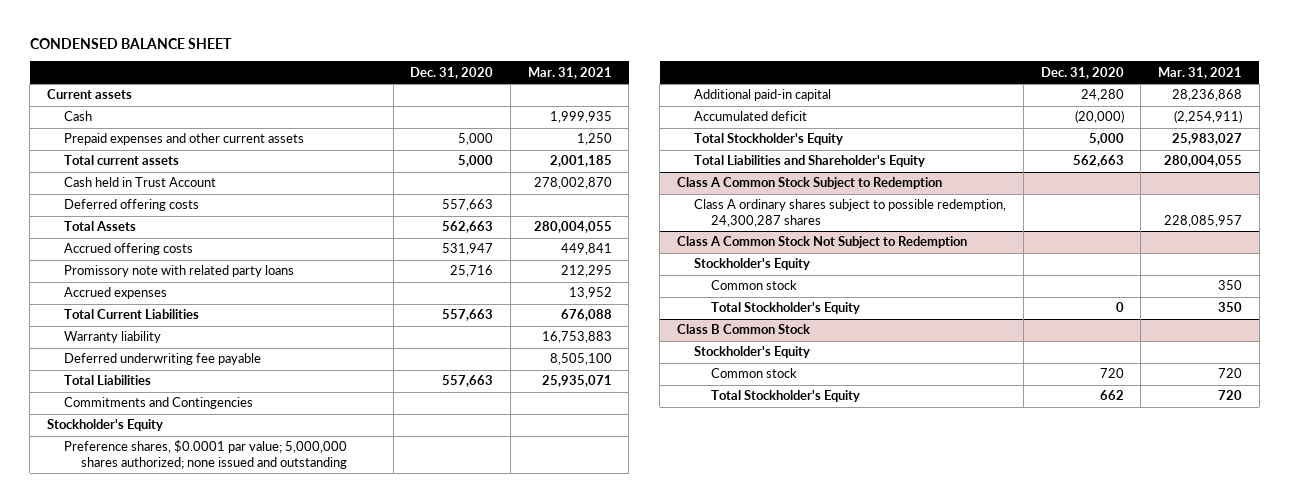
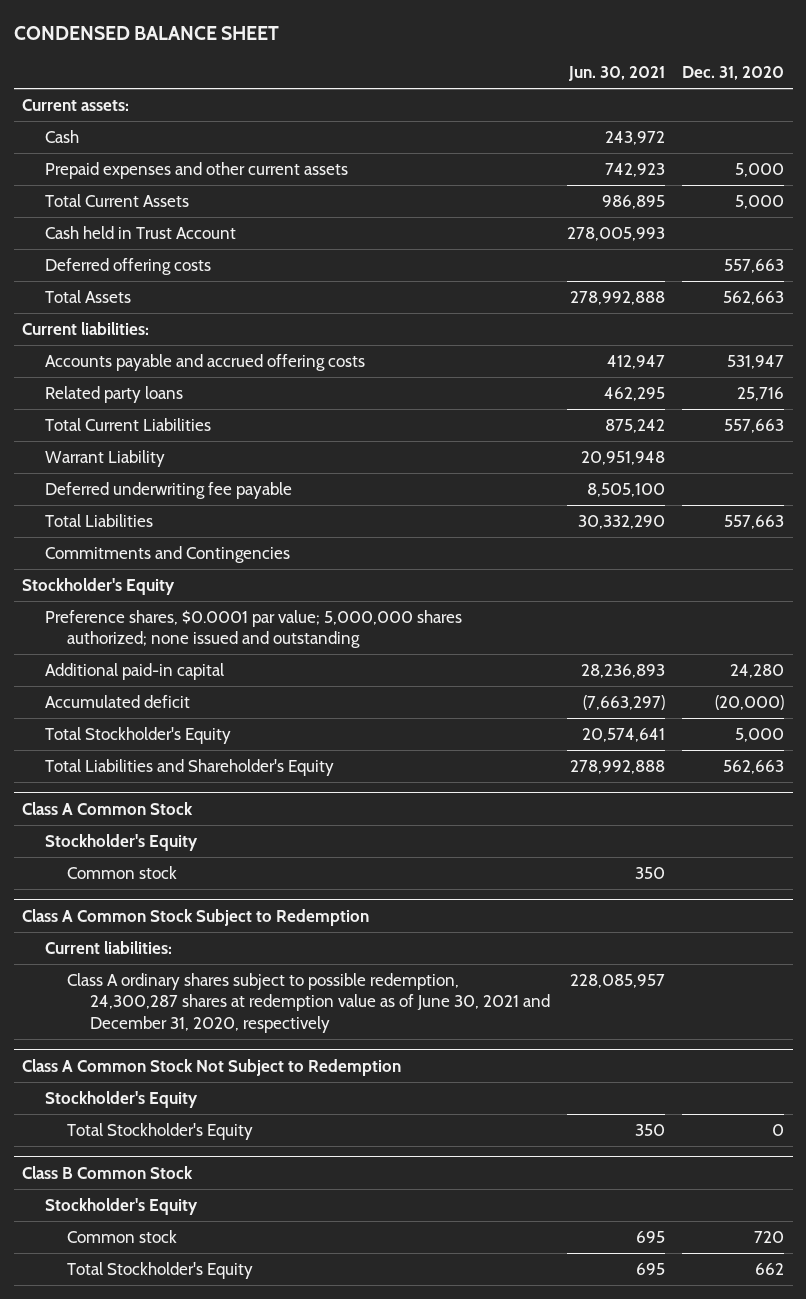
[527,66,612,79] Mar. 31, 2021 -> none
none -> [567,66,665,82] Jun. 30, 2021
[46,89,132,100] Current assets -> [22,98,130,111] Current assets:
[64,155,180,166] Total current assets -> [44,193,189,207] Total Current Assets
[64,287,168,300] Accrued expenses -> none
none -> [22,321,150,335] Current liabilities:
[64,243,194,256] Accrued offering costs -> [44,353,365,371] Accounts payable and accrued offering costs
[64,265,295,278] Promissory note with related party loans -> [44,385,183,403] Related party loans
[64,331,162,344] Warranty liability -> [44,449,165,467] Warrant Liability
none -> [22,801,194,815] Class A Common Stock
none -> [44,833,198,851] Stockholder's Equity
none -> [67,865,178,879] Common stock
none -> [44,940,172,954] Current liabilities:
[694,199,1007,227] Class A ordinary shares subject to possible redemption, 24,300,287 shares -> [67,972,550,1034] Class A ordinary shares subject to possible redemption, 24,300,287 shares at redemption value as of June 30, 2021 and December 31, 2020, respectively
[711,280,798,291] Common stock -> none

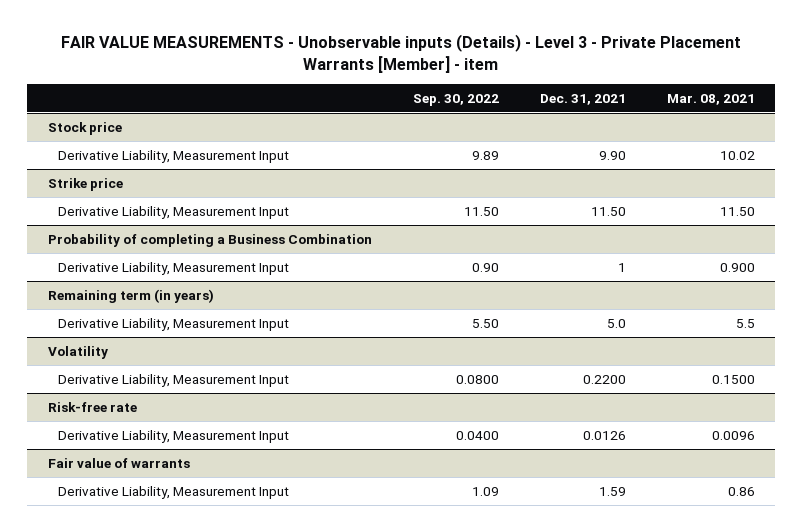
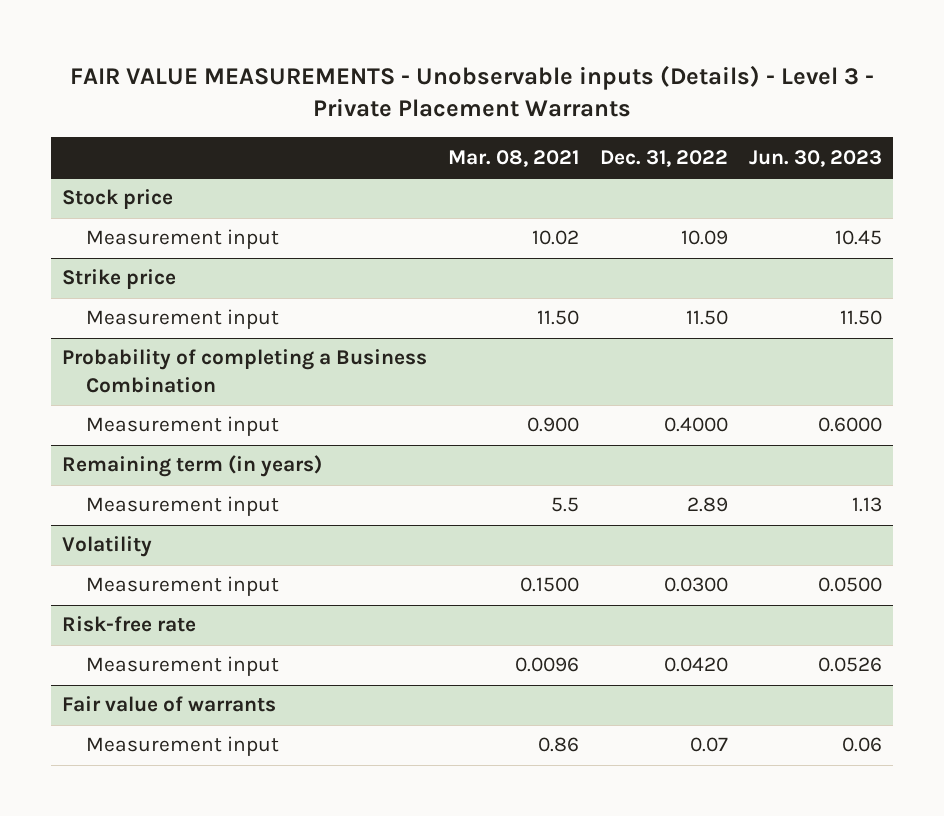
[61,34,742,73] FAIR VALUE MEASUREMENTS - Unobservable inputs (Details) - Level 3 - Private Placement Warrants [Member] - item -> [69,64,874,118] FAIR VALUE MEASUREMENTS - Unobservable inputs (Details) - Level 3 - Private Placement Warrants
[412,93,499,106] Sep. 30, 2022 -> none
[539,93,626,105] Dec. 31, 2021 -> none
none -> [600,149,729,167] Dec. 31, 2022
none -> [749,149,883,167] Jun. 30, 2023
[58,150,290,164] Derivative Liability, Measurement Input -> [86,229,280,250] Measurement input
[58,206,290,220] Derivative Liability, Measurement Input -> [86,309,280,330] Measurement input
[58,262,290,276] Derivative Liability, Measurement Input -> [86,416,280,437] Measurement input
[58,318,290,332] Derivative Liability, Measurement Input -> [86,496,280,517] Measurement input
[58,374,290,388] Derivative Liability, Measurement Input -> [86,576,280,597] Measurement input
[58,430,290,444] Derivative Liability, Measurement Input -> [86,656,280,677] Measurement input
[58,486,290,500] Derivative Liability, Measurement Input -> [86,736,280,757] Measurement input

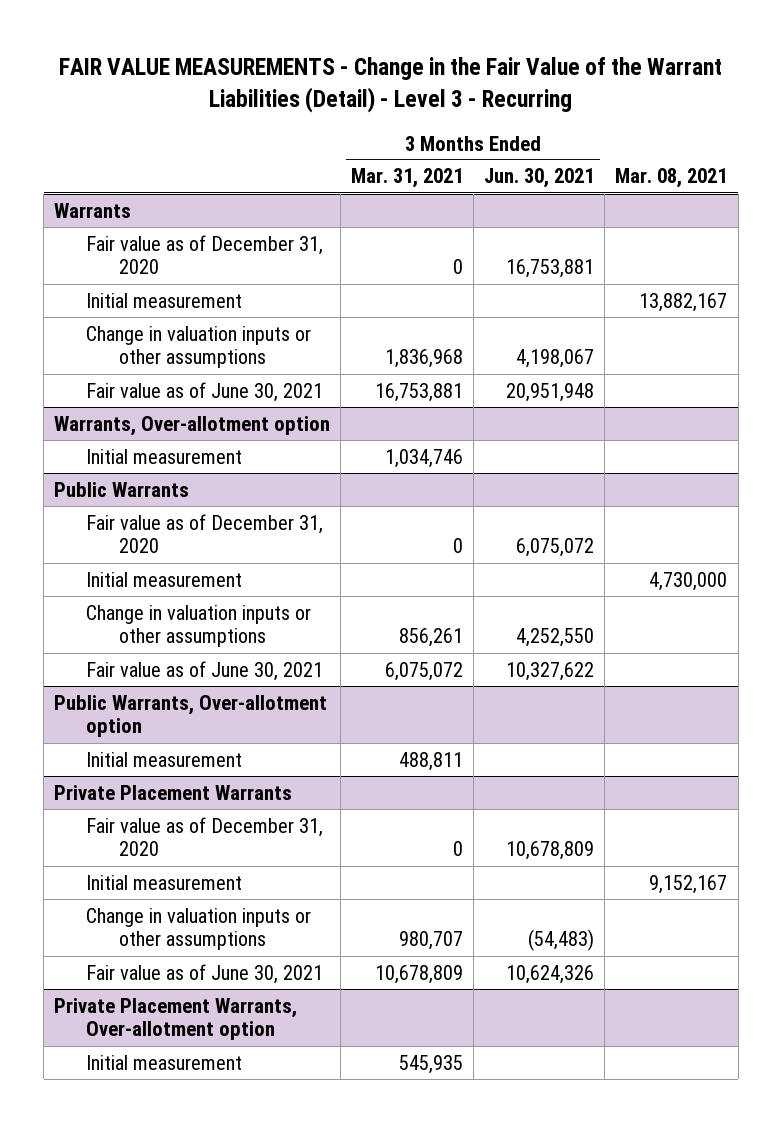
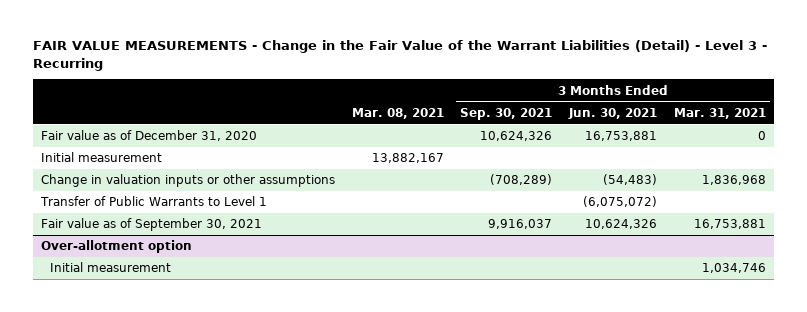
none -> [460,107,553,120] Sep. 30, 2021
[54,202,132,218] Warrants -> none
[516,349,595,369] 4,198,067 -> [603,174,658,186] (54,483)
none -> [39,196,267,207] Transfer of Public Warrants to Level 1
[86,381,324,402] Fair value as of June 30, 2021 -> [40,218,262,232] Fair value as of September 30, 2021
[506,382,595,402] 20,951,948 -> [585,219,658,230] 10,624,326
[54,415,331,436] Warrants, Over-allotment option -> [40,240,192,254] Over-allotment option
[54,481,190,497] Public Warrants -> none
[86,513,324,554] Fair value as of December 31, 2020 -> none
[86,571,243,587] Initial measurement -> none
[86,604,312,648] Change in valuation inputs or other assumptions -> none
[86,660,324,681] Fair value as of June 30, 2021 -> none
[54,694,328,738] Public Warrants, Over-allotment option -> none
[86,751,243,767] Initial measurement -> none
[54,784,293,800] Private Placement Warrants -> none
[86,816,324,857] Fair value as of December 31, 2020 -> none
[86,874,243,890] Initial measurement -> none
[86,907,312,951] Change in valuation inputs or other assumptions -> none
[86,963,324,984] Fair value as of June 30, 2021 -> none
[54,997,298,1041] Private Placement Warrants, Over-allotment option -> none
[86,1054,243,1070] Initial measurement -> none

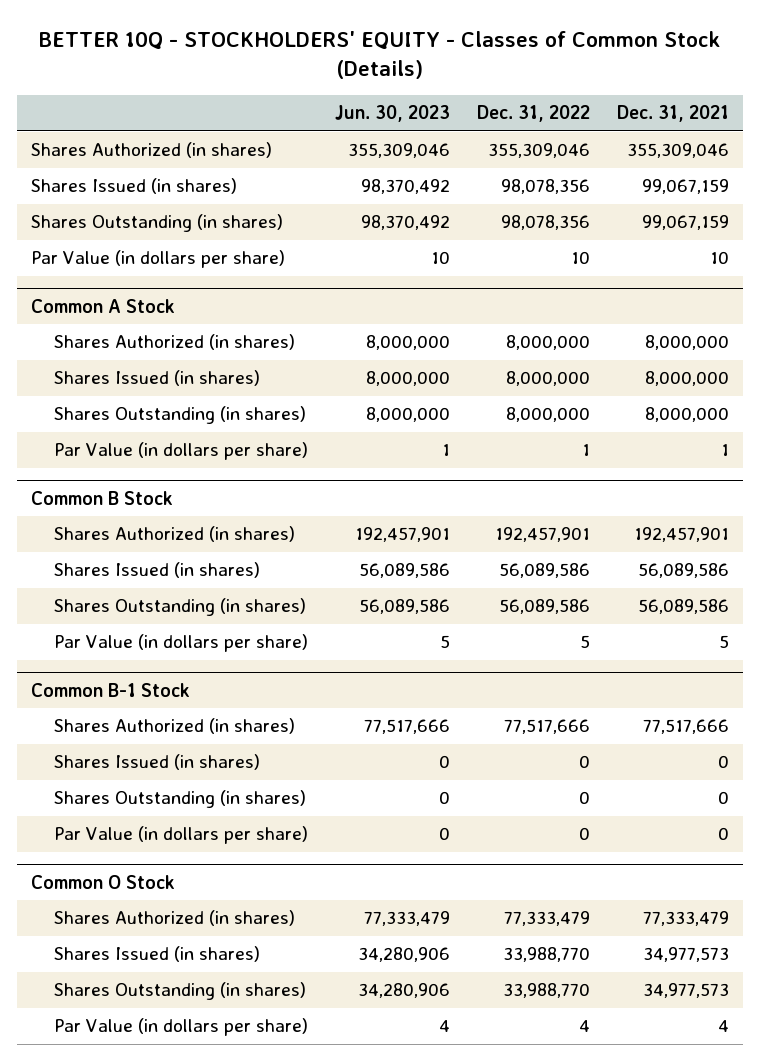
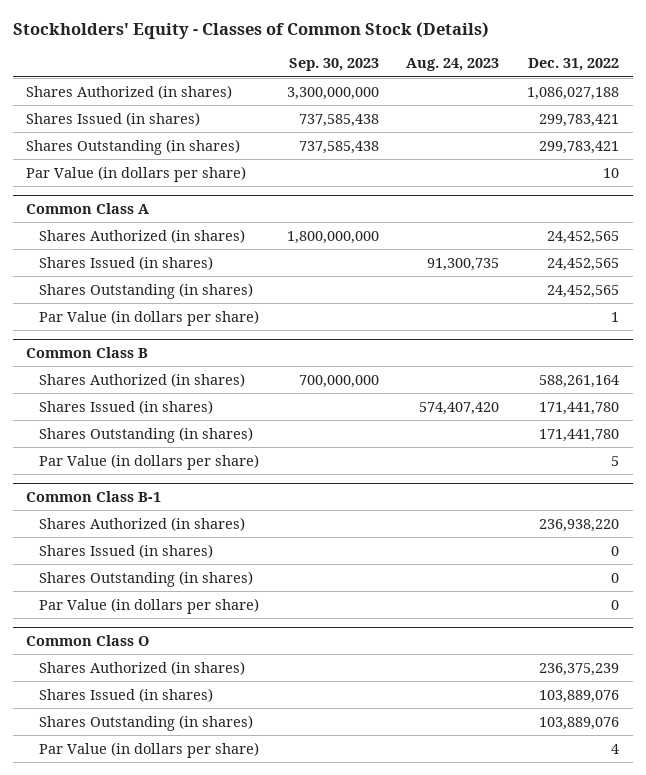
[39,30,721,80] BETTER 10Q - STOCKHOLDERS' EQUITY - Classes of Common Stock (Details) -> [12,21,489,39] Stockholders' Equity - Classes of Common Stock (Details)
[334,105,450,123] Jun. 30, 2023 -> none
[617,105,730,123] Dec. 31, 2021 -> none
none -> [288,58,379,72] Sep. 30, 2023
none -> [406,58,500,72] Aug. 24, 2023
[488,143,591,159] 355,309,046 -> [527,86,620,100] 1,086,027,188
[501,179,591,195] 98,078,356 -> [539,113,620,127] 299,783,421
[501,215,591,231] 98,078,356 -> [539,140,620,154] 299,783,421
[30,298,175,313] Common A Stock -> [26,202,150,214] Common Class A
[506,335,591,351] 8,000,000 -> [547,230,620,244] 24,452,565
[506,371,591,387] 8,000,000 -> [547,257,620,271] 24,452,565
[506,407,591,423] 8,000,000 -> [547,284,620,298] 24,452,565
[30,490,173,505] Common B Stock -> [26,346,149,358] Common Class B
[495,527,591,543] 192,457,901 -> [539,374,620,388] 588,261,164
[499,563,591,579] 56,089,586 -> [539,401,620,415] 171,441,780
[499,599,591,615] 56,089,586 -> [539,428,620,442] 171,441,780
[30,682,190,697] Common B-1 Stock -> [26,490,162,502] Common Class B-1
[504,719,591,735] 77,517,666 -> [539,518,620,532] 236,938,220
[30,874,175,889] Common O Stock -> [26,634,150,646] Common Class O
[504,911,591,927] 77,333,479 -> [539,662,620,676] 236,375,239
[503,947,591,963] 33,988,770 -> [539,689,620,703] 103,889,076
[503,983,591,999] 33,988,770 -> [539,716,620,730] 103,889,076

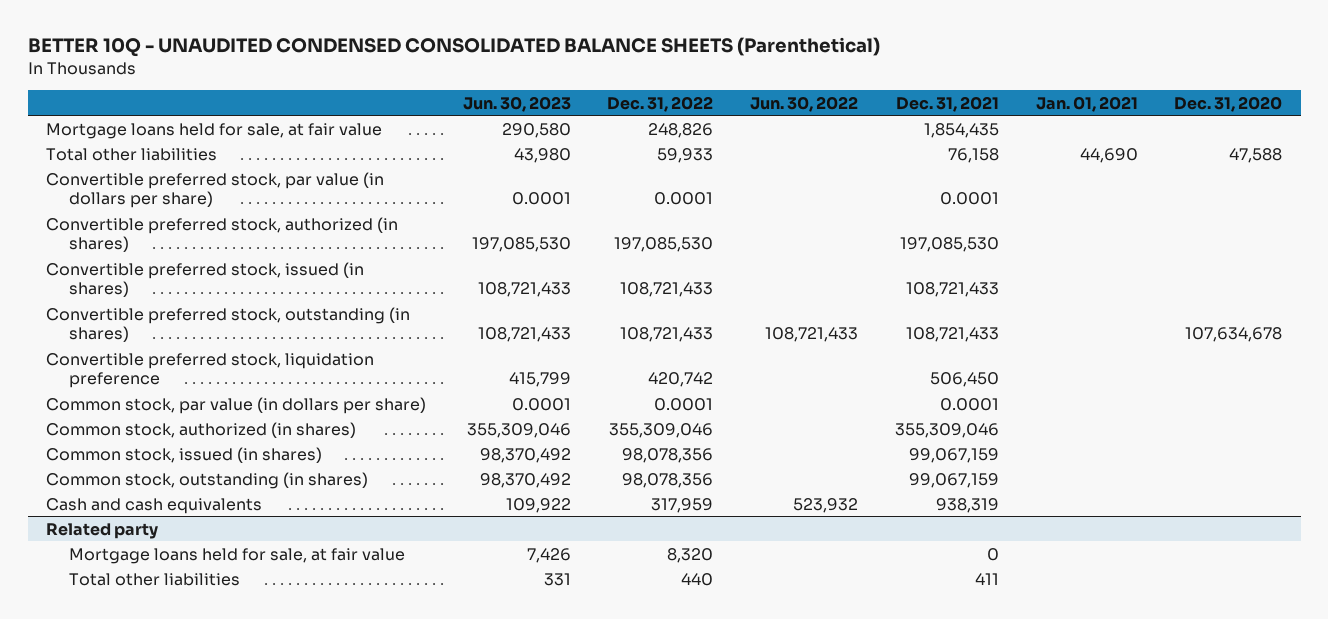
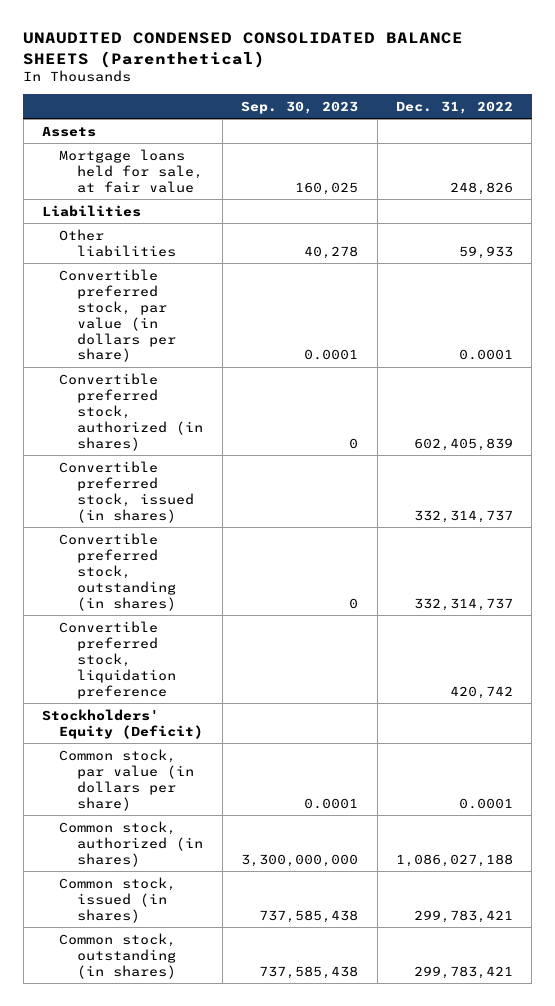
[27,37,880,58] BETTER 10Q - UNAUDITED CONDENSED CONSOLIDATED BALANCE SHEETS (Parenthetical) -> [23,32,464,68] UNAUDITED CONDENSED CONSOLIDATED BALANCE SHEETS (Parenthetical)
[462,95,571,112] Jun. 30, 2023 -> none
[750,95,859,112] Jun. 30, 2022 -> none
[895,95,999,112] Dec. 31, 2021 -> none
[1035,95,1138,112] Jan. 01, 2021 -> none
[1174,95,1283,112] Dec. 31, 2020 -> none
none -> [241,100,359,114] Sep. 30, 2023
none -> [42,125,97,137] Assets
none -> [42,204,142,217] Liabilities
[45,147,217,161] Total other liabilities -> [59,228,176,257] Other liabilities
[614,237,714,253] 197,085,530 -> [414,437,514,451] 602,405,839
[620,282,714,298] 108,721,433 -> [414,509,514,523] 332,314,737
[620,327,714,343] 108,721,433 -> [414,597,514,611] 332,314,737
none -> [42,708,204,739] Stockholders' Equity (Deficit)
[45,497,262,514] Cash and cash equivalents -> none
[45,522,158,539] Related party -> none
[68,547,405,564] Mortgage loans held for sale, at fair value -> none
[68,572,240,586] Total other liabilities -> none
[609,422,714,438] 355,309,046 -> [396,853,514,867] 1,086,027,188
[622,447,714,463] 98,078,356 -> [414,909,514,923] 299,783,421
[622,472,714,488] 98,078,356 -> [414,965,514,979] 299,783,421

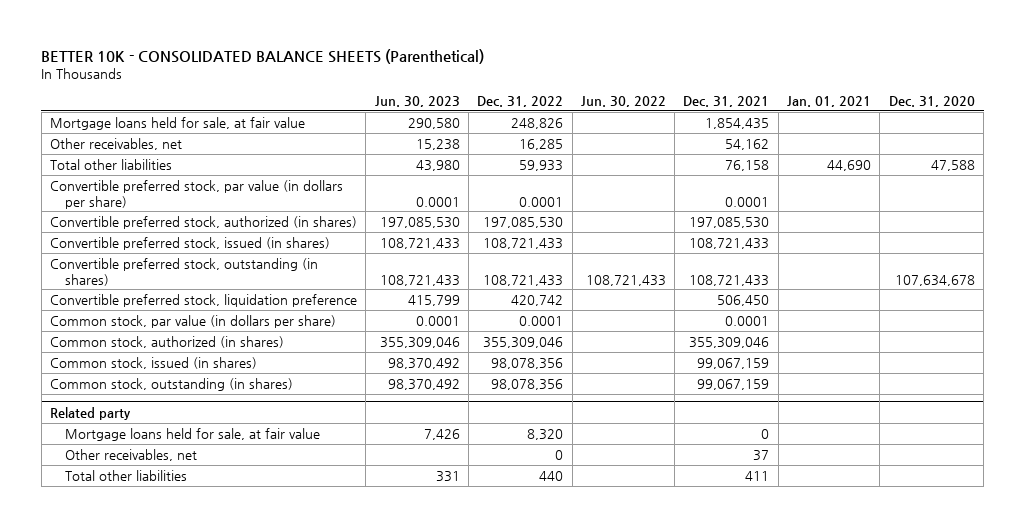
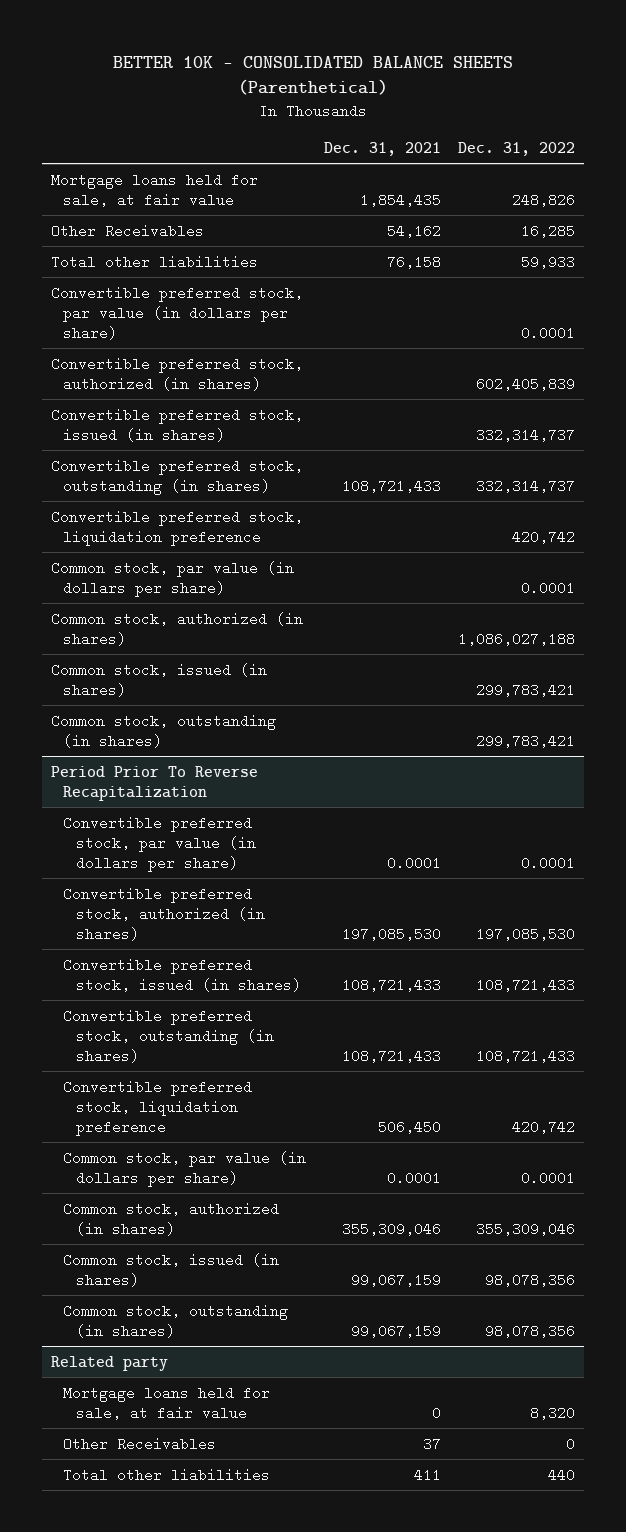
[374,95,460,107] Jun. 30, 2023 -> none
[580,95,666,107] Jun. 30, 2022 -> none
[787,95,872,107] Jan. 01, 2021 -> none
[888,95,975,107] Dec. 31, 2020 -> none
[50,137,183,150] Other receivables, net -> [51,223,205,238] Other Receivables
none -> [51,285,304,340] Convertible preferred stock, par value (in dollars per share)
none -> [51,356,304,391] Convertible preferred stock, authorized (in shares)
none -> [51,407,304,442] Convertible preferred stock, issued (in shares)
none -> [51,458,304,495] Convertible preferred stock, outstanding (in shares)
none -> [51,509,304,546] Convertible preferred stock, liquidation preference
none -> [51,560,295,597] Common stock, par value (in dollars per share)
none -> [51,611,304,646] Common stock, authorized (in shares)
none -> [51,662,268,697] Common stock, issued (in shares)
none -> [51,713,277,748] Common stock, outstanding (in shares)
none -> [51,765,259,801] Period Prior To Reverse Recapitalization
[64,448,197,461] Other receivables, net -> [63,1436,217,1451] Other Receivables

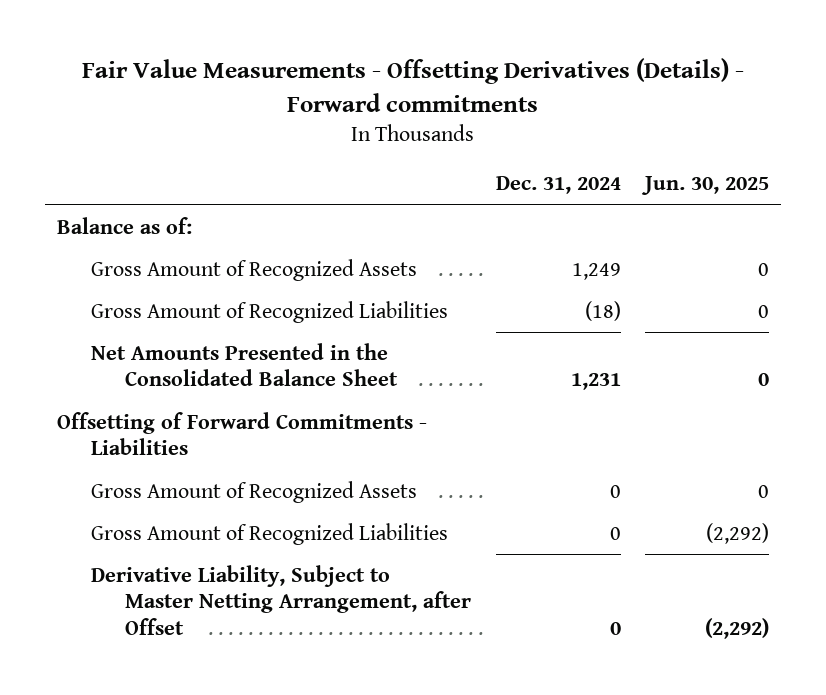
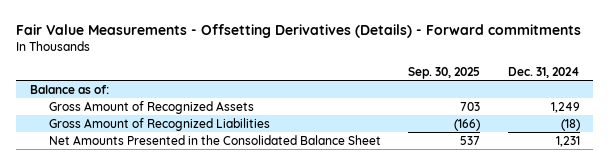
[641,176,770,196] Jun. 30, 2025 -> none
none -> [408,66,481,79] Sep. 30, 2025
[57,411,428,456] Offsetting of Forward Commitments - Liabilities -> none
[91,480,418,503] Gross Amount of Recognized Assets -> none
[91,522,449,545] Gross Amount of Recognized Liabilities -> none
[91,564,472,636] Derivative Liability, Subject to Master Netting Arrangement, after Offset -> none

